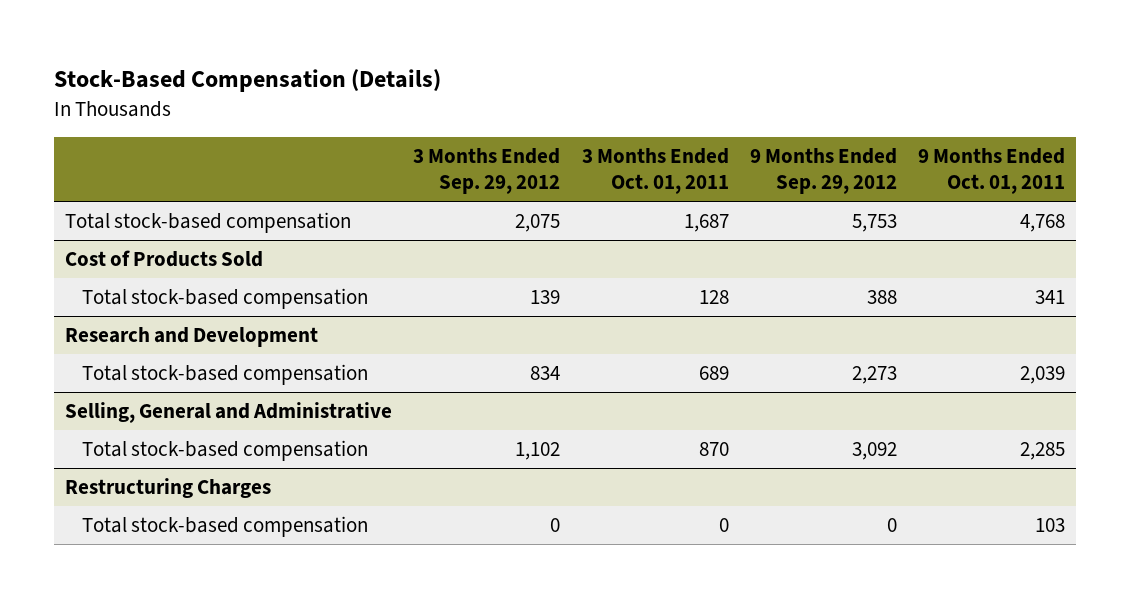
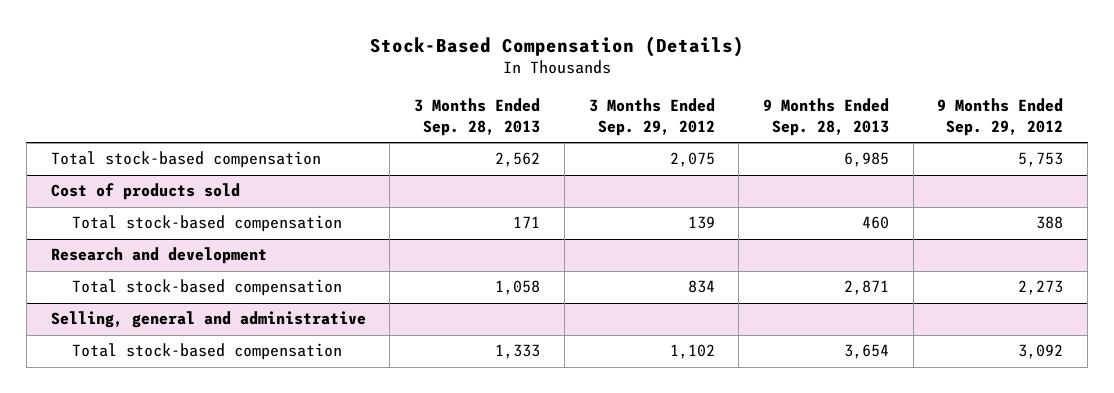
[581,147,729,194] 3 Months Ended Oct. 01, 2011 -> none
[918,147,1066,194] 9 Months Ended Oct. 01, 2011 -> none
none -> [414,98,541,137] 3 Months Ended Sep. 28, 2013
none -> [762,98,889,137] 9 Months Ended Sep. 28, 2013
[65,250,264,268] Cost of Products Sold -> [50,183,240,201] Cost of products sold
[65,327,319,348] Research and Development -> [50,247,267,265] Research and development
[65,402,393,424] Selling, General and Administrative -> [50,311,366,329] Selling, general and administrative
[65,478,272,499] Restructuring Charges -> none
[81,516,368,538] Total stock-based compensation -> none

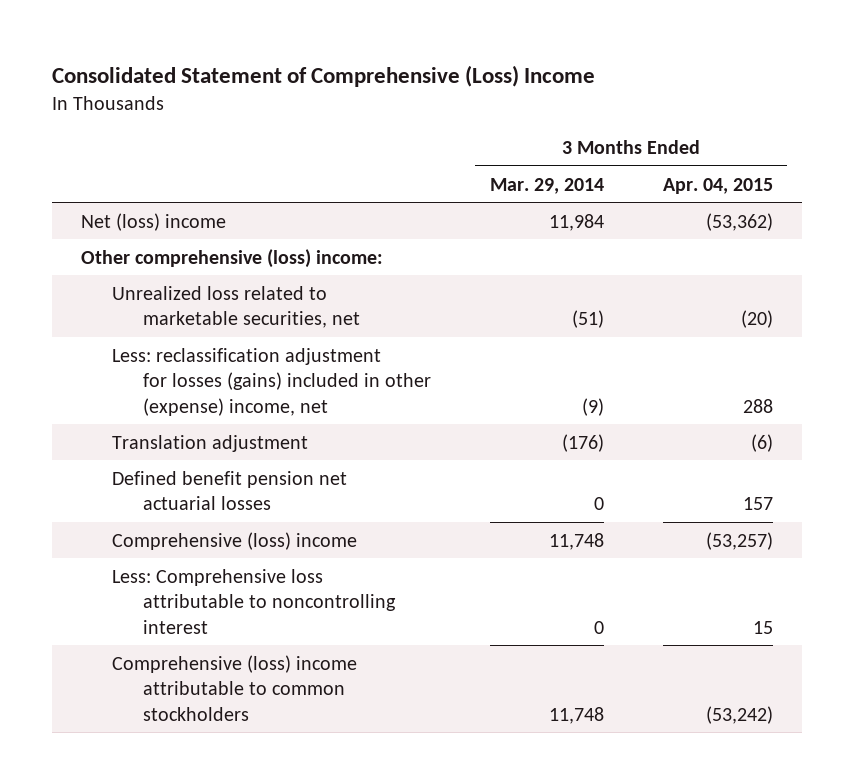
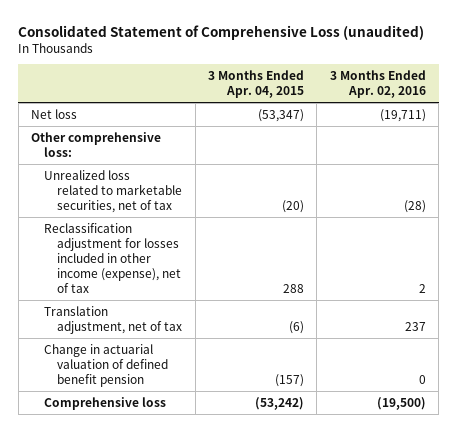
[51,64,595,87] Consolidated Statement of Comprehensive (Loss) Income -> [18,24,425,40] Consolidated Statement of Comprehensive Loss (unaudited)
[489,177,604,194] Mar. 29, 2014 -> none
none -> [329,70,426,99] 3 Months Ended Apr. 02, 2016
[112,568,397,634] Less: Comprehensive loss attributable to noncontrolling interest -> none
[112,654,358,721] Comprehensive (loss) income attributable to common stockholders -> none
[81,212,227,231] Net (loss) income -> [31,108,78,119] Net loss
[705,212,773,231] (53,362) -> [258,108,305,122] (53,347)
[81,248,384,268] Other comprehensive (loss) income: -> [31,131,162,157] Other comprehensive loss:
[112,285,361,329] Unrealized loss related to marketable securities, net -> [44,169,183,213] Unrealized loss related to marketable securities, net of tax
[112,347,432,416] Less: reclassification adjustment for losses (gains) included in other (expense) income, net -> [44,222,182,294] Reclassification adjustment for losses included in other income (expense), net of tax
[112,434,309,452] Translation adjustment -> [44,305,183,334] Translation adjustment, net of tax
[112,470,348,511] Defined benefit pension net actuarial losses -> [44,343,169,387] Change in actuarial valuation of defined benefit pension
[742,497,773,511] 157 -> [275,373,305,387] (157)
[112,531,358,550] Comprehensive (loss) income -> [44,396,167,410] Comprehensive loss
[705,531,773,550] (53,257) -> [255,396,305,410] (53,242)

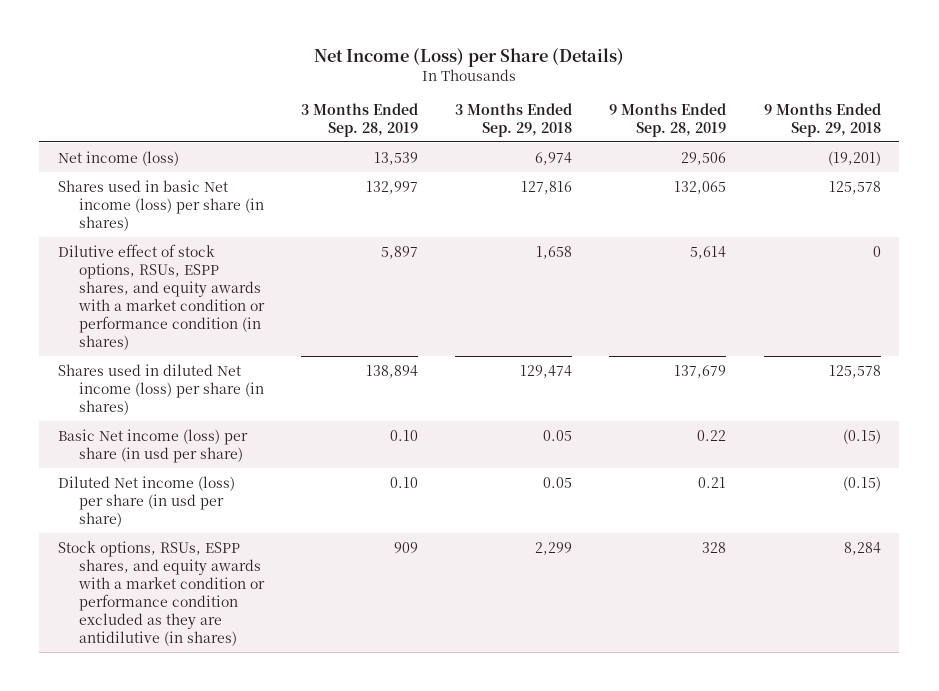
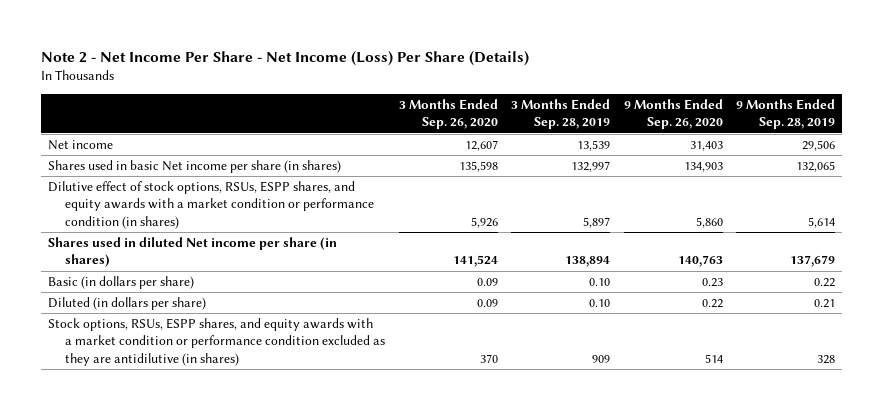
[314,47,625,67] Net Income (Loss) per Share (Details) -> [41,51,530,67] Note 2 - Net Income Per Share - Net Income (Loss) Per Share (Details)
[455,102,573,137] 3 Months Ended Sep. 29, 2018 -> none
[763,102,881,137] 9 Months Ended Sep. 29, 2018 -> none
none -> [398,98,498,130] 3 Months Ended Sep. 26, 2020
none -> [623,98,723,130] 9 Months Ended Sep. 26, 2020
[58,150,180,166] Net income (loss) -> [48,140,114,151] Net income
[58,179,265,231] Shares used in basic Net income (loss) per share (in shares) -> [48,160,342,174] Shares used in basic Net income per share (in shares)
[58,363,265,415] Shares used in diluted Net income (loss) per share (in shares) -> [48,237,338,268] Shares used in diluted Net income per share (in shares)
[58,428,249,463] Basic Net income (loss) per share (in usd per share) -> [48,276,195,290] Basic (in dollars per share)
[58,475,236,527] Diluted Net income (loss) per share (in usd per share) -> [48,297,207,311] Diluted (in dollars per share)

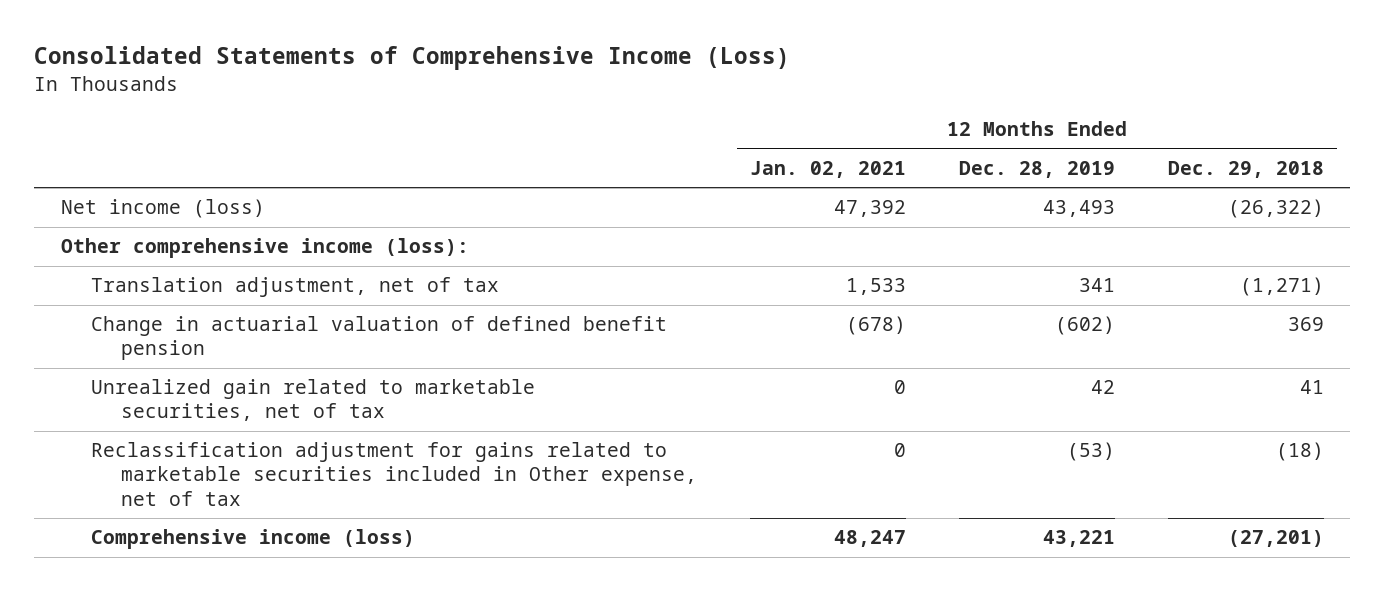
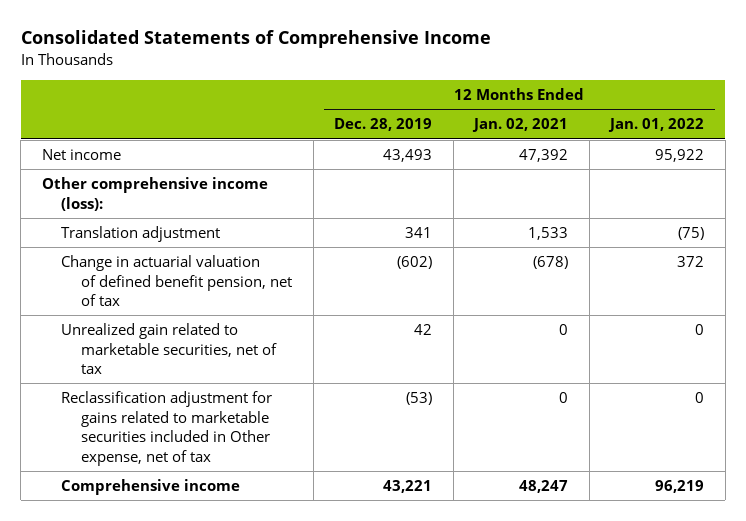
[34,46,791,71] Consolidated Statements of Comprehensive Income (Loss) -> [20,30,491,49] Consolidated Statements of Comprehensive Income
[1167,161,1324,179] Dec. 29, 2018 -> none
none -> [608,118,705,133] Jan. 01, 2022
[60,199,265,219] Net income (loss) -> [41,149,121,161] Net income
[90,277,499,298] Translation adjustment, net of tax -> [61,226,221,243] Translation adjustment
[90,316,667,361] Change in actuarial valuation of defined benefit pension -> [61,255,293,307] Change in actuarial valuation of defined benefit pension, net of tax
[90,529,415,550] Comprehensive income (loss) -> [61,479,241,496] Comprehensive income

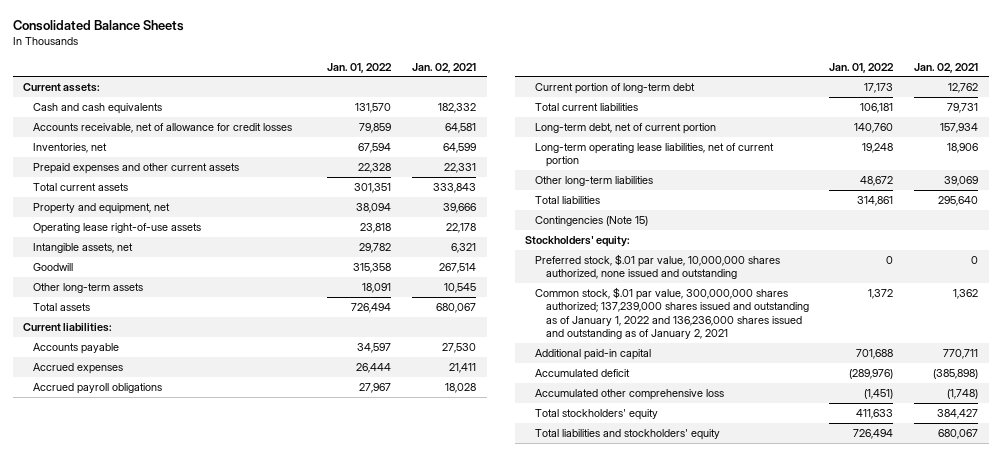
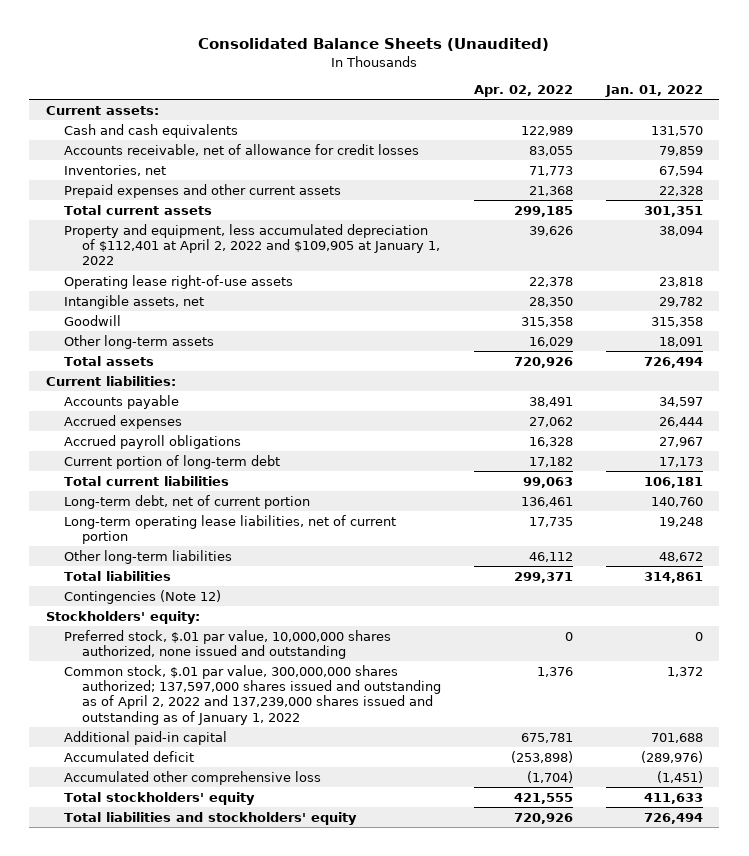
[12,20,184,32] Consolidated Balance Sheets -> [198,38,550,52] Consolidated Balance Sheets (Unaudited)
[412,62,477,73] Jan. 02, 2021 -> none
none -> [473,85,573,98] Apr. 02, 2022
[33,203,171,215] Property and equipment, net -> [63,223,440,266] Property and equipment, less accumulated depreciation of $112,401 at April 2, 2022 and $109,905 at January 1, 2022
[535,216,649,227] Contingencies (Note 15) -> [63,589,221,604] Contingencies (Note 12)
[535,287,809,340] Common stock, $.01 par value, 300,000,000 shares authorized; 137,239,000 shares issued and outstanding as of January 1, 2022 and 136,236,000 shares issued and outstanding as of January 2, 2021 -> [63,664,441,725] Common stock, $.01 par value, 300,000,000 shares authorized; 137,597,000 shares issued and outstanding as of April 2, 2022 and 137,239,000 shares issued and outstanding as of January 1, 2022

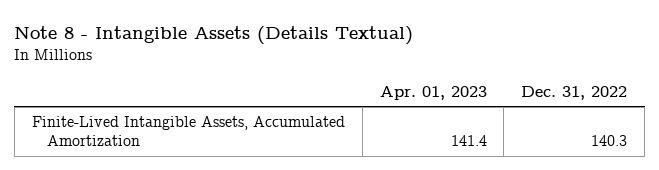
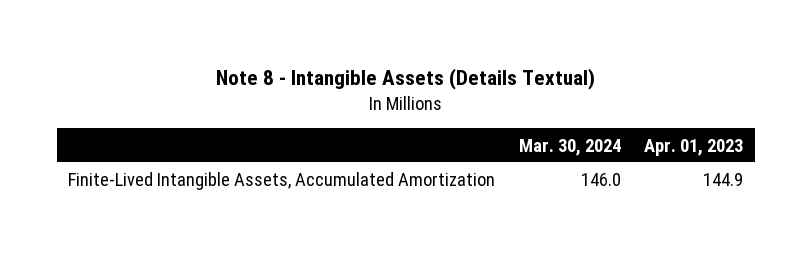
[521,85,628,100] Dec. 31, 2022 -> none
none -> [518,138,621,156] Mar. 30, 2024
[450,135,487,147] 141.4 -> [702,173,743,187] 144.9

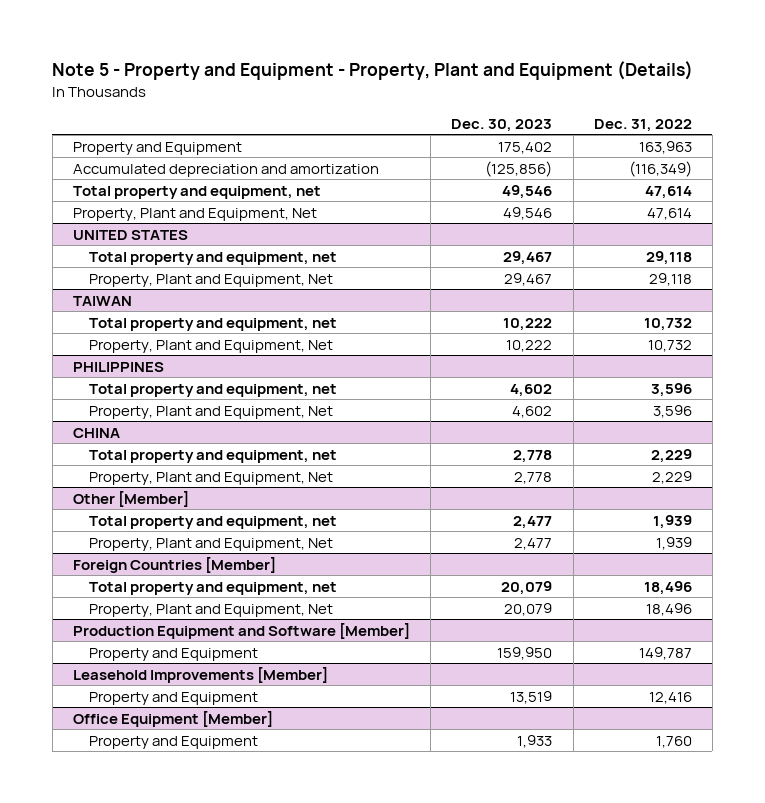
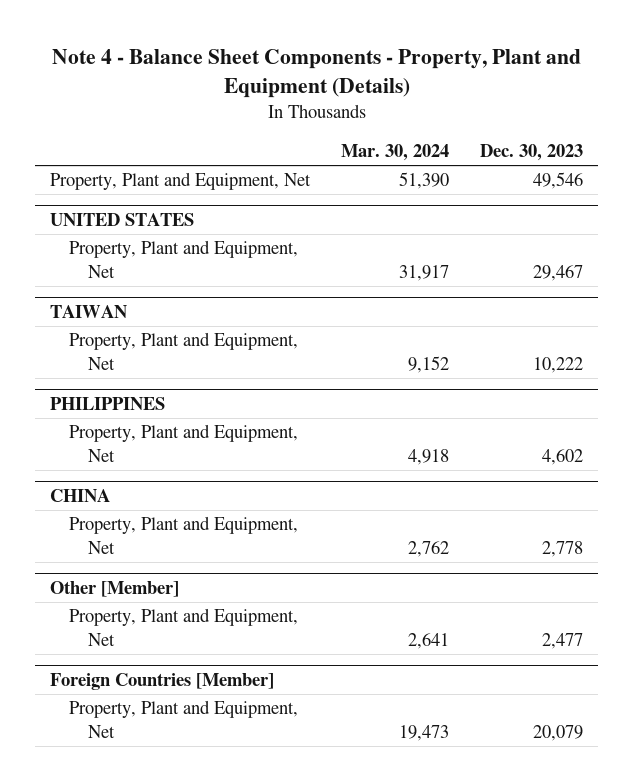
[52,61,694,81] Note 5 - Property and Equipment - Property, Plant and Equipment (Details) -> [51,49,581,98] Note 4 - Balance Sheet Components - Property, Plant and Equipment (Details)
[593,118,692,132] Dec. 31, 2022 -> none
none -> [341,144,450,162] Mar. 30, 2024
[73,141,243,155] Property and Equipment -> none
[73,163,380,177] Accumulated depreciation and amortization -> none
[73,185,322,199] Total property and equipment, net -> none
[89,251,338,265] Total property and equipment, net -> none
[89,317,338,331] Total property and equipment, net -> none
[89,383,338,397] Total property and equipment, net -> none
[89,449,338,463] Total property and equipment, net -> none
[89,515,338,529] Total property and equipment, net -> none
[89,581,338,595] Total property and equipment, net -> none
[73,622,411,639] Production Equipment and Software [Member] -> none
[89,647,259,661] Property and Equipment -> none
[73,666,329,683] Leasehold Improvements [Member] -> none
[89,691,259,705] Property and Equipment -> none
[73,710,274,727] Office Equipment [Member] -> none
[89,735,259,749] Property and Equipment -> none

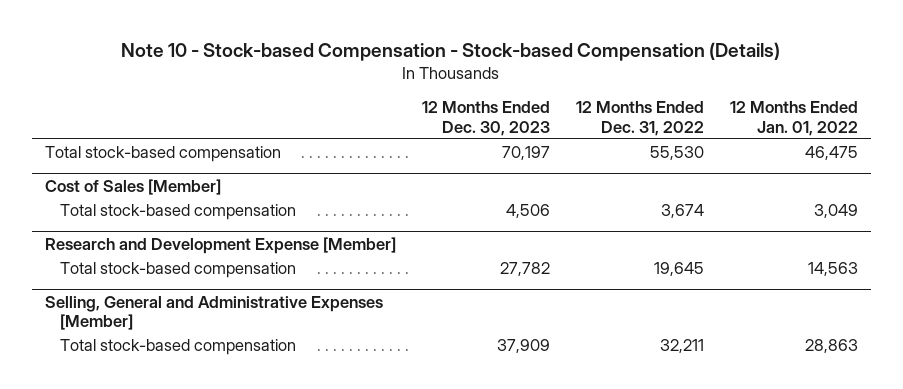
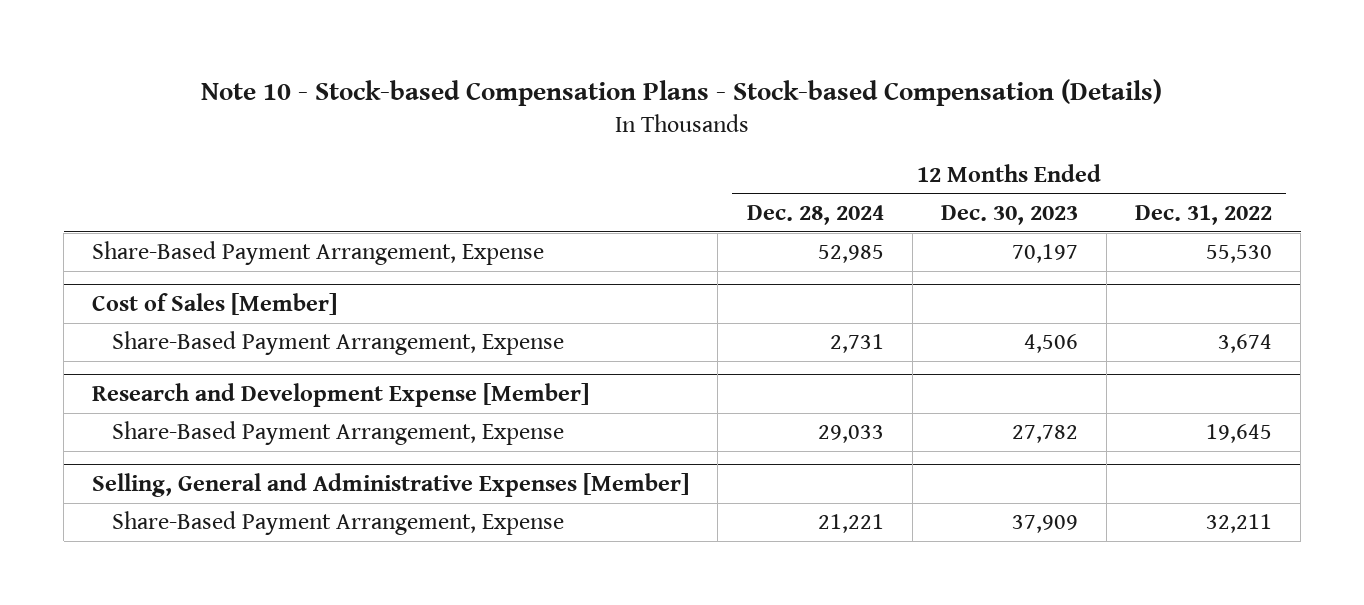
[121,41,781,61] Note 10 - Stock-based Compensation - Stock-based Compensation (Details) -> [201,79,1163,107] Note 10 - Stock-based Compensation Plans - Stock-based Compensation (Details)
[730,101,859,136] 12 Months Ended Jan. 01, 2022 -> none
none -> [746,204,884,225] Dec. 28, 2024
[44,146,281,163] Total stock-based compensation -> [92,241,545,266] Share-Based Payment Arrangement, Expense
[59,204,296,221] Total stock-based compensation -> [111,331,564,356] Share-Based Payment Arrangement, Expense
[59,262,296,279] Total stock-based compensation -> [111,421,564,446] Share-Based Payment Arrangement, Expense
[59,339,296,356] Total stock-based compensation -> [111,511,564,536] Share-Based Payment Arrangement, Expense

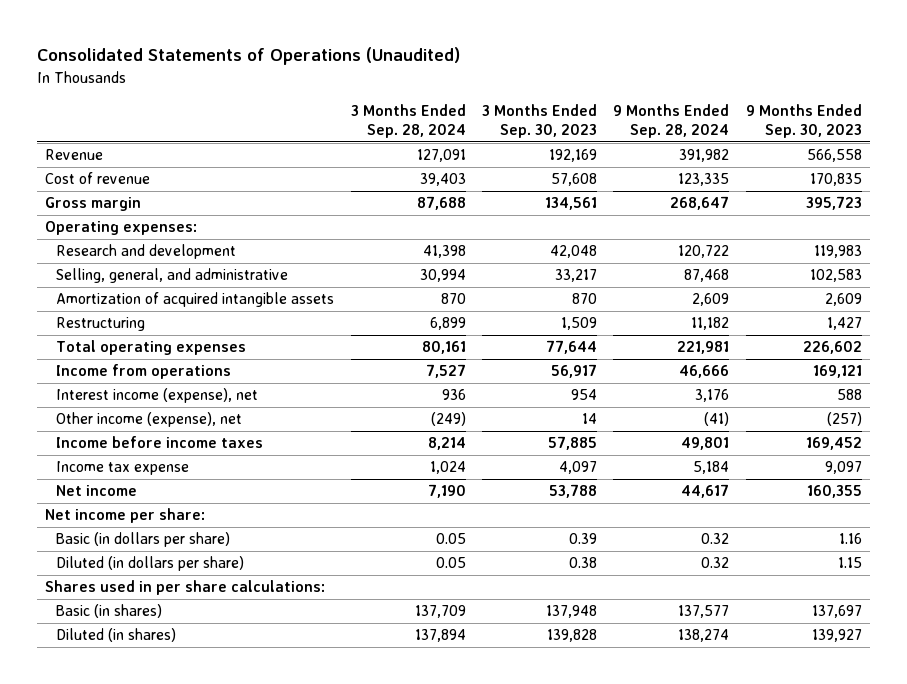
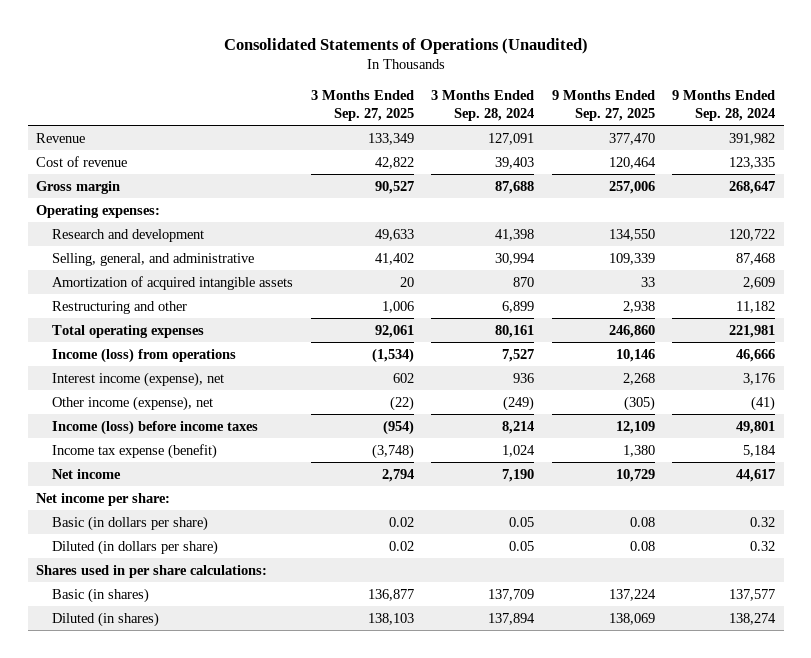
[481,103,597,139] 3 Months Ended Sep. 30, 2023 -> none
[745,103,862,139] 9 Months Ended Sep. 30, 2023 -> none
none -> [310,90,414,122] 3 Months Ended Sep. 27, 2025
none -> [551,90,655,122] 9 Months Ended Sep. 27, 2025
[56,317,146,332] Restructuring -> [52,300,188,314] Restructuring and other
[56,364,232,380] Income from operations -> [52,347,237,363] Income (loss) from operations
[56,436,264,449] Income before income taxes -> [52,419,259,435] Income (loss) before income taxes
[56,461,190,476] Income tax expense -> [52,443,218,459] Income tax expense (benefit)

